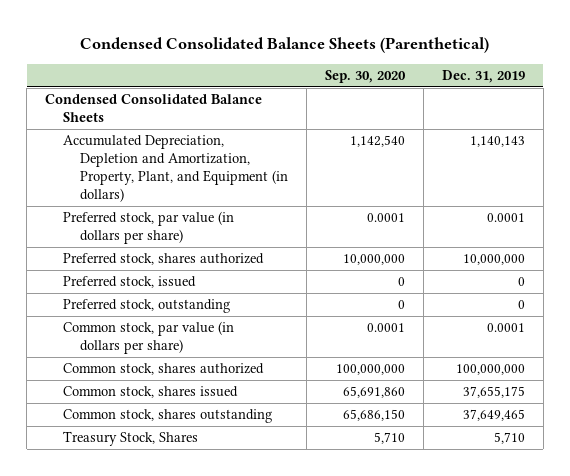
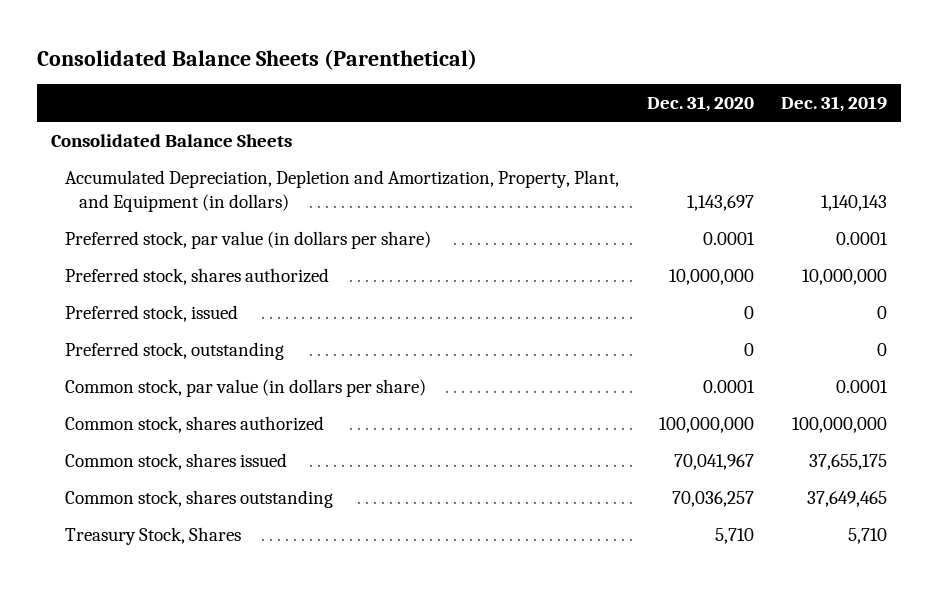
[80,37,490,54] Condensed Consolidated Balance Sheets (Parenthetical) -> [36,48,477,70] Consolidated Balance Sheets (Parenthetical)
[324,69,406,83] Sep. 30, 2020 -> none
none -> [646,96,754,113] Dec. 31, 2020
[45,94,263,123] Condensed Consolidated Balance Sheets -> [50,133,292,147] Consolidated Balance Sheets

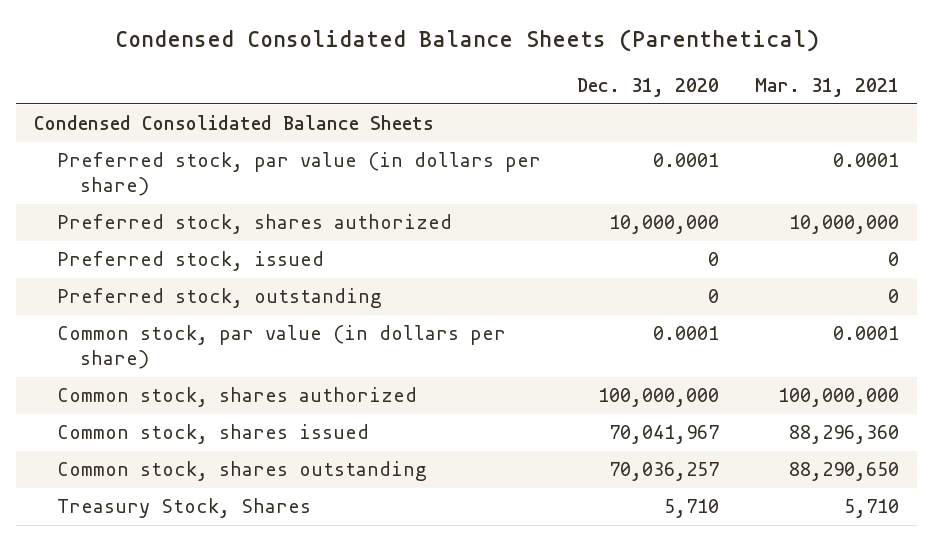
[36,48,477,70] Consolidated Balance Sheets (Parenthetical) -> [114,29,819,53] Condensed Consolidated Balance Sheets (Parenthetical)
[781,96,888,113] Dec. 31, 2019 -> none
none -> [754,78,899,98] Mar. 31, 2021
[64,169,619,212] Accumulated Depreciation, Depletion and Amortization, Property, Plant, and Equipment (in dollars) -> none
[50,133,292,147] Consolidated Balance Sheets -> [34,115,435,131] Condensed Consolidated Balance Sheets

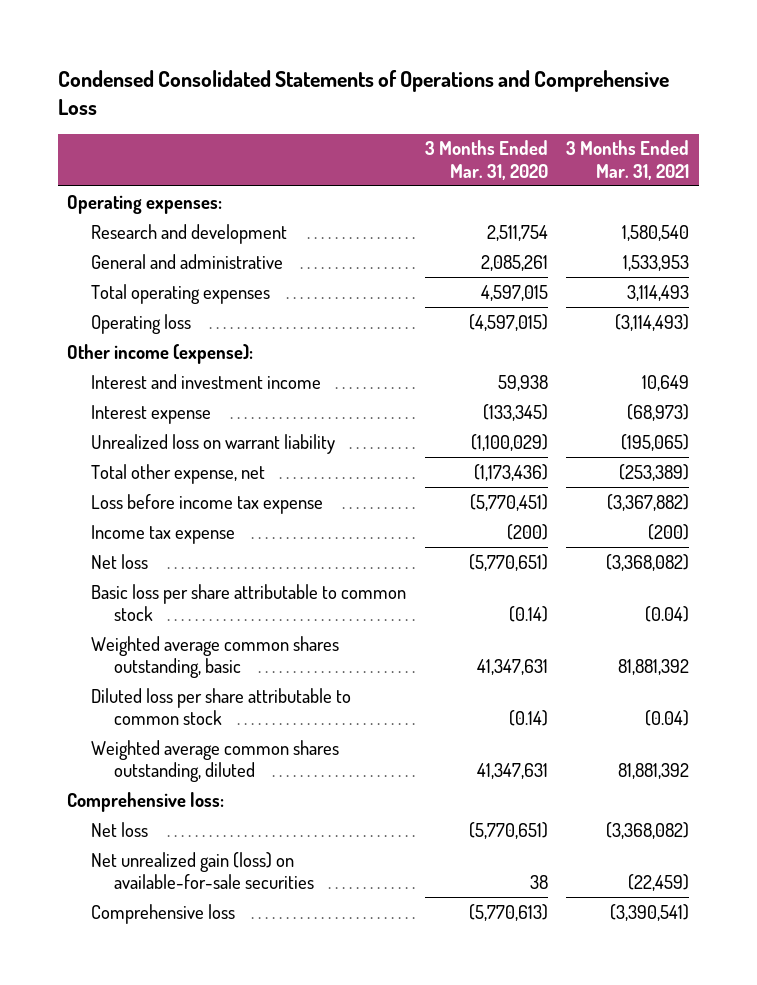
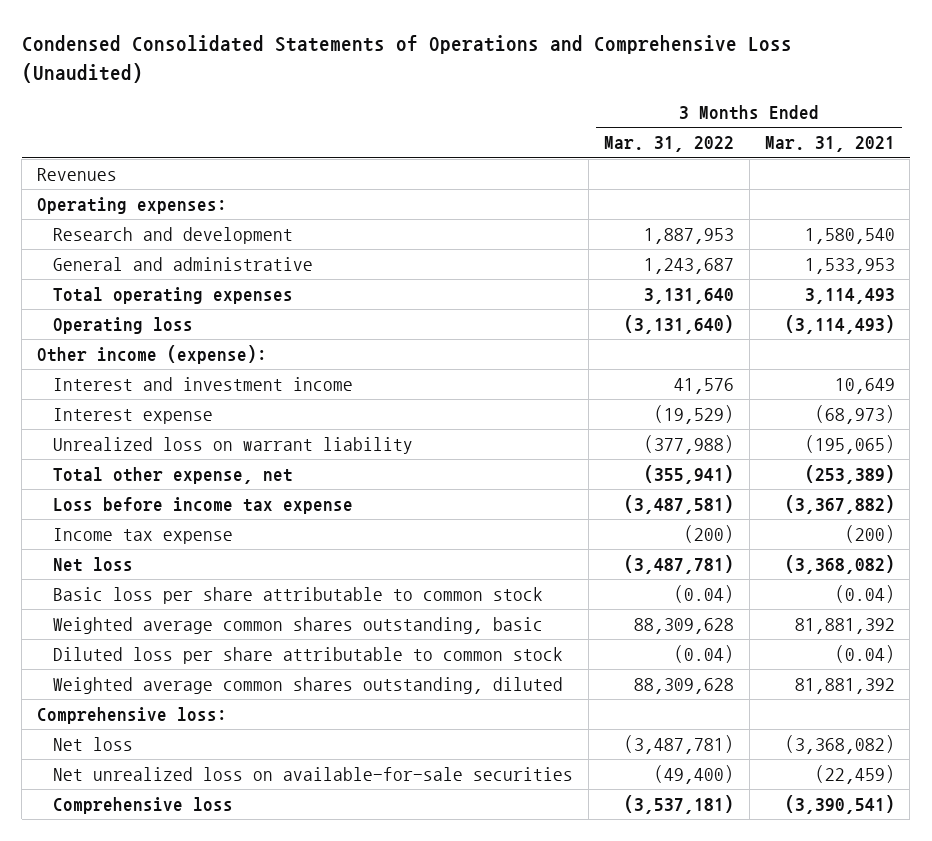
[57,69,669,116] Condensed Consolidated Statements of Operations and Comprehensive Loss -> [21,35,792,83] Condensed Consolidated Statements of Operations and Comprehensive Loss (Unaudited)
[424,140,548,180] 3 Months Ended Mar. 31, 2020 -> none
none -> [604,136,735,153] Mar. 31, 2022
none -> [37,167,118,181] Revenues
[90,851,314,890] Net unrealized gain (loss) on available-for-sale securities -> [53,766,574,781] Net unrealized loss on available-for-sale securities

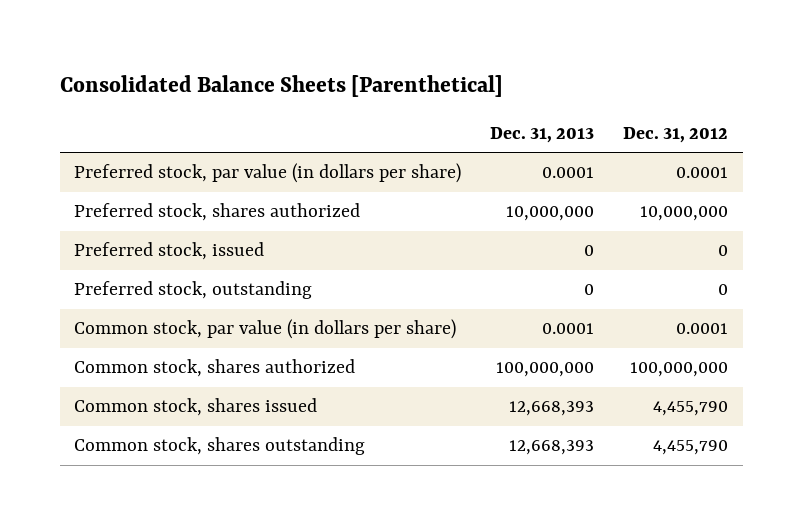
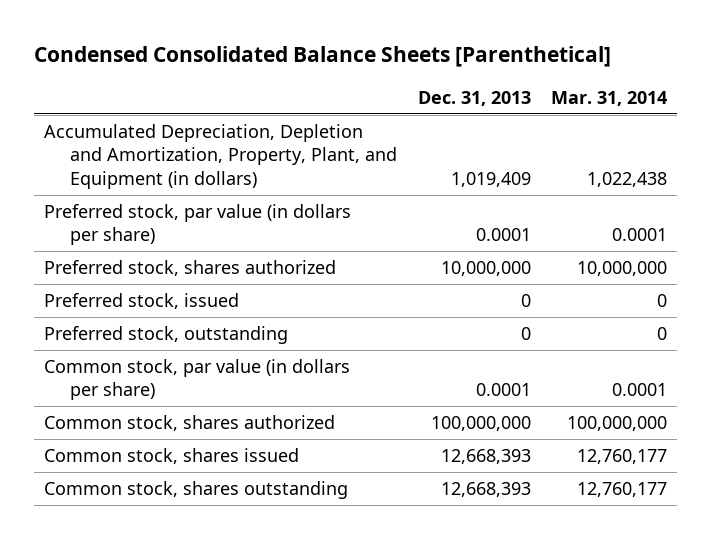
[59,75,503,98] Consolidated Balance Sheets [Parenthetical] -> [34,46,612,68] Condensed Consolidated Balance Sheets [Parenthetical]
[623,127,729,144] Dec. 31, 2012 -> none
none -> [550,90,667,106] Mar. 31, 2014
none -> [44,124,398,189] Accumulated Depreciation, Depletion and Amortization, Property, Plant, and Equipment (in dollars)

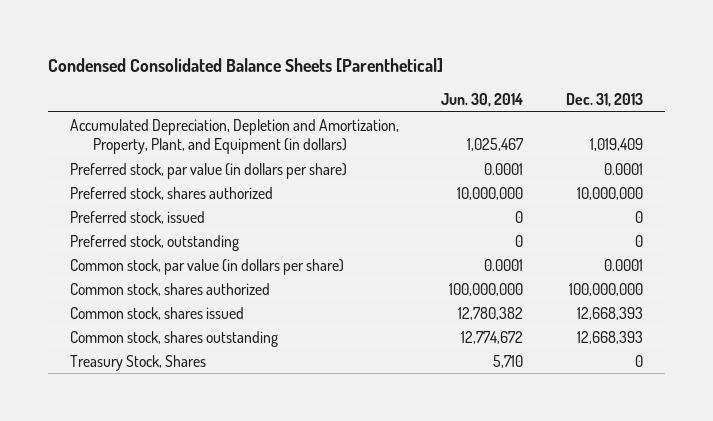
[550,90,667,106] Mar. 31, 2014 -> none
none -> [441,93,524,108] Jun. 30, 2014
none -> [69,354,206,371] Treasury Stock, Shares

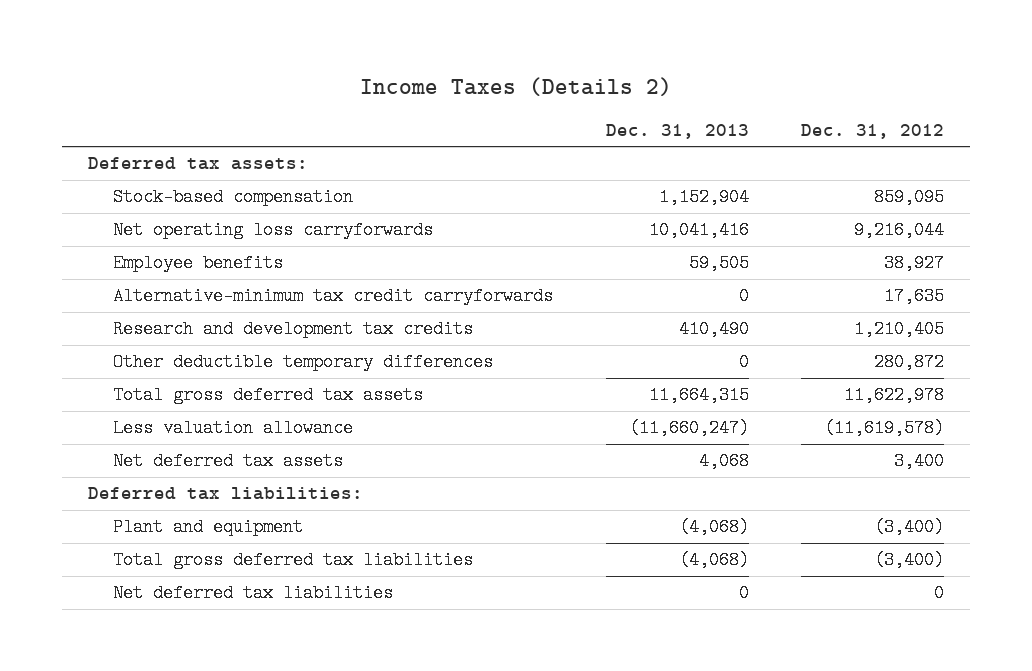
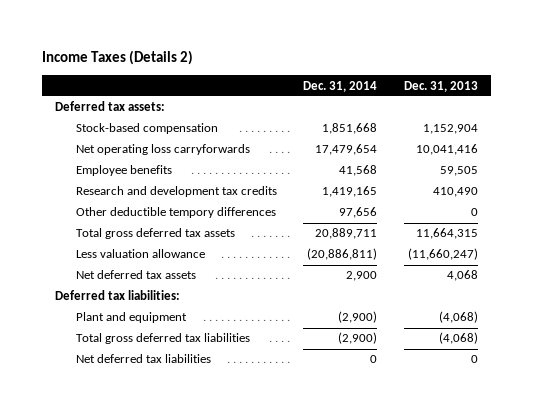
[801,124,945,140] Dec. 31, 2012 -> none
none -> [303,80,378,92] Dec. 31, 2014
[113,287,554,306] Alternative-minimum tax credit carryforwards -> none
[113,353,494,372] Other deductible temporary differences -> [75,207,276,219] Other deductible tempory differences

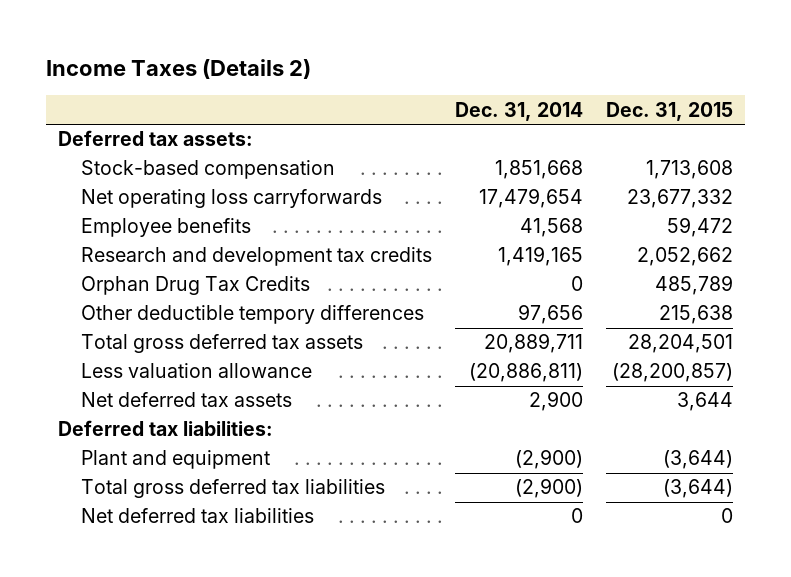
[403,80,478,92] Dec. 31, 2013 -> none
none -> [606,101,734,121] Dec. 31, 2015
none -> [80,276,310,296] Orphan Drug Tax Credits

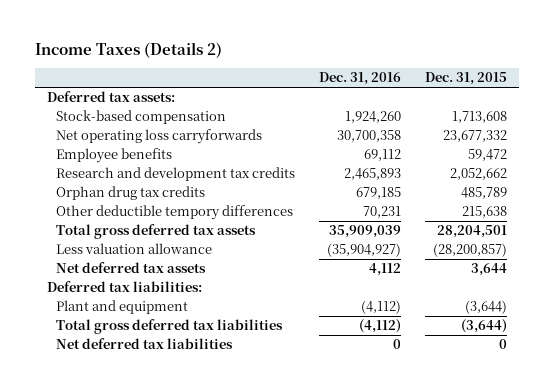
[454,101,583,121] Dec. 31, 2014 -> none
none -> [319,72,402,86] Dec. 31, 2016
[80,276,310,296] Orphan Drug Tax Credits -> [56,186,206,201] Orphan drug tax credits

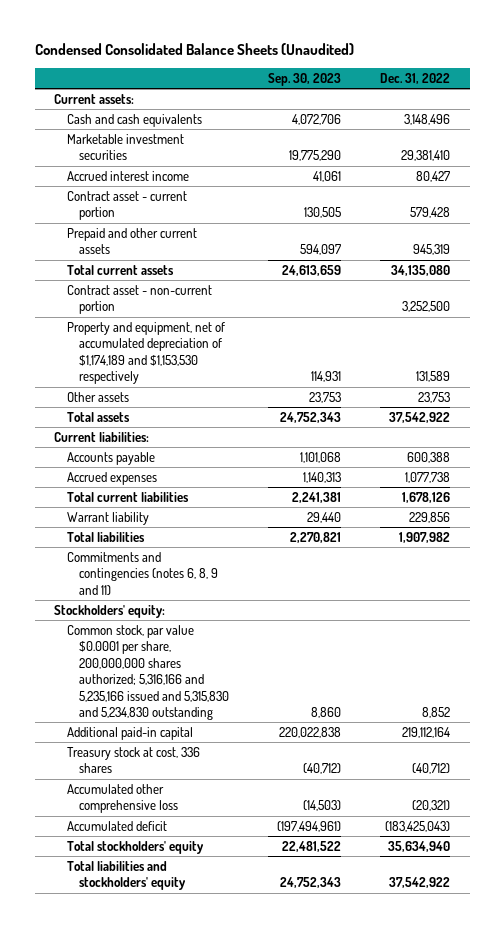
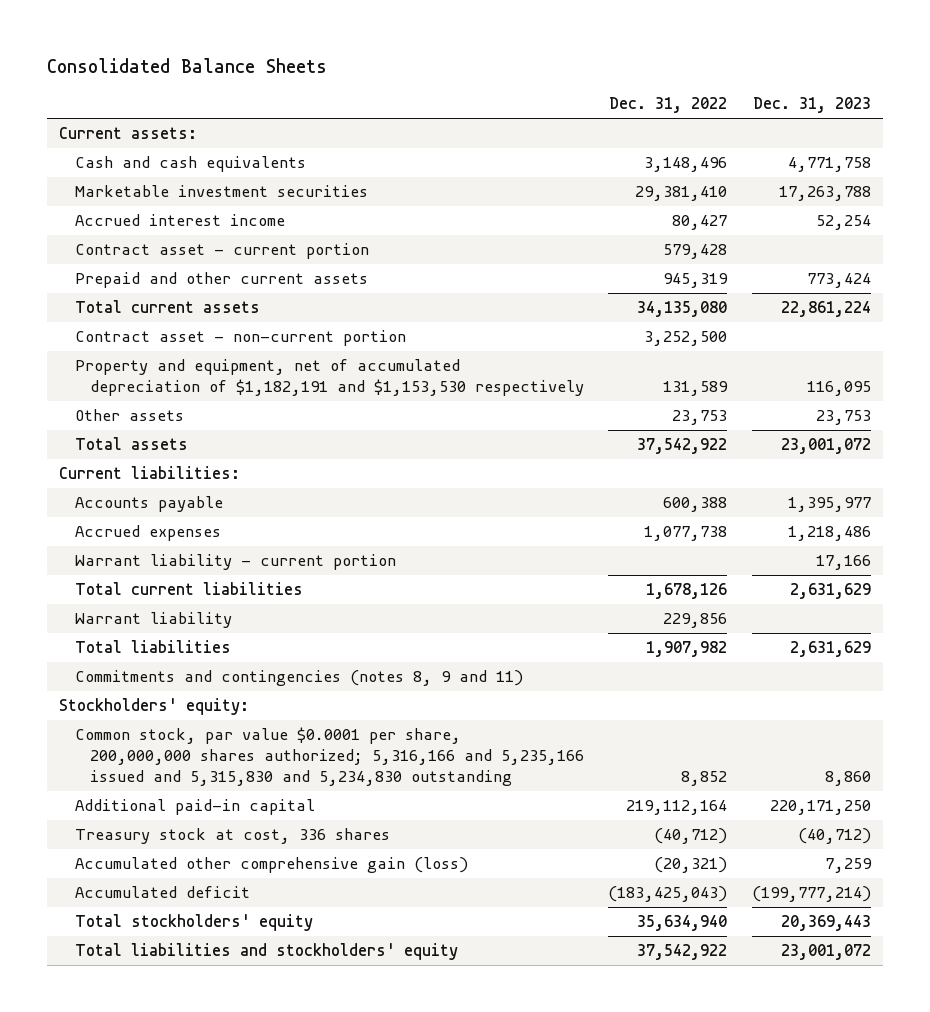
[34,42,354,55] Condensed Consolidated Balance Sheets (Unaudited) -> [47,57,328,73] Consolidated Balance Sheets
[268,73,342,87] Sep. 30, 2023 -> none
none -> [752,97,871,114] Dec. 31, 2023
[66,321,225,385] Property and equipment, net of accumulated depreciation of $1,174,189 and $1,153,530 respectively -> [74,359,585,397] Property and equipment, net of accumulated depreciation of $1,182,191 and $1,153,530 respectively
none -> [74,554,396,571] Warrant liability - current portion
[66,551,219,595] Commitments and contingencies (notes 6, 8, 9 and 11) -> [74,670,523,687] Commitments and contingencies (notes 8, 9 and 11)
[66,783,179,814] Accumulated other comprehensive loss -> [74,857,468,874] Accumulated other comprehensive gain (loss)

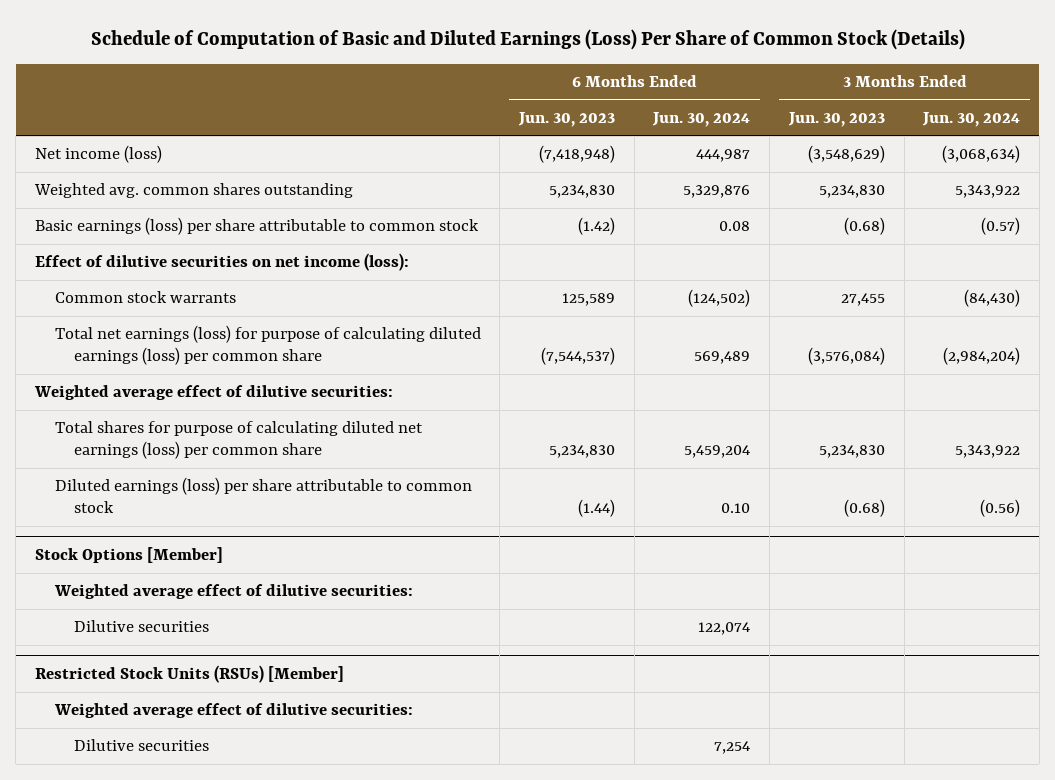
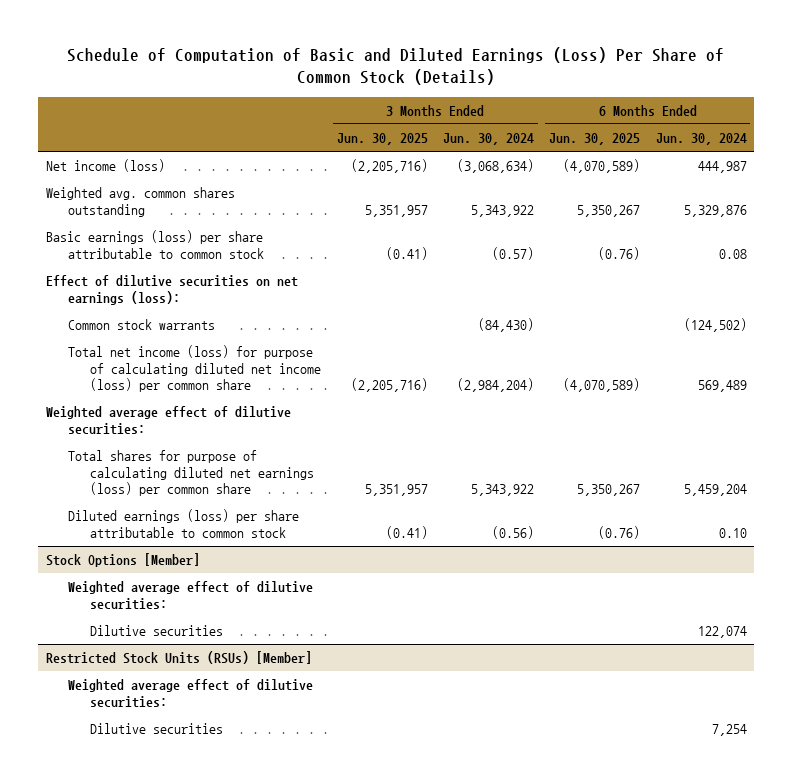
[517,111,615,127] Jun. 30, 2023 -> none
[787,111,885,127] Jun. 30, 2023 -> none
none -> [336,133,428,146] Jun. 30, 2025
none -> [549,133,641,146] Jun. 30, 2025
[34,253,409,272] Effect of dilutive securities on net income (loss): -> [46,275,299,305] Effect of dilutive securities on net earnings (loss):
[54,325,481,366] Total net earnings (loss) for purpose of calculating diluted earnings (loss) per common share -> [68,345,322,393] Total net income (loss) for purpose of calculating diluted net income (loss) per common share

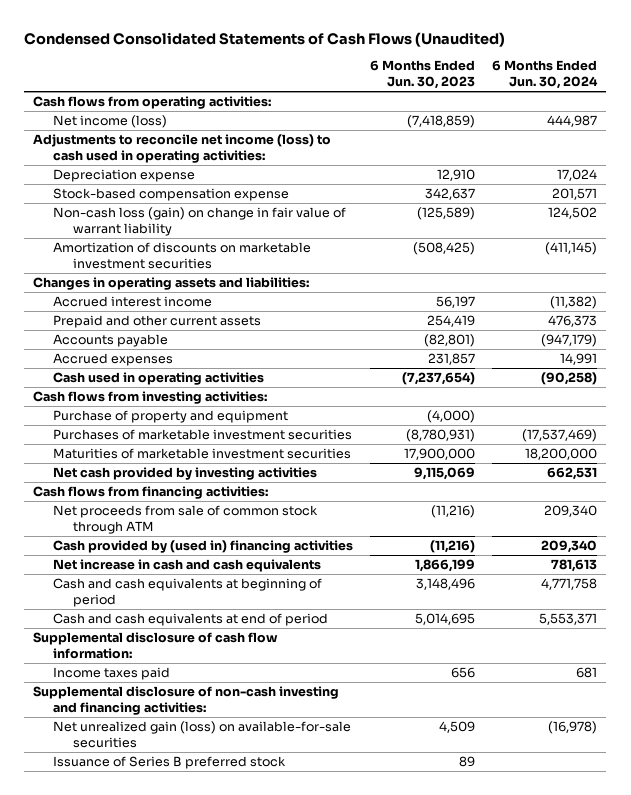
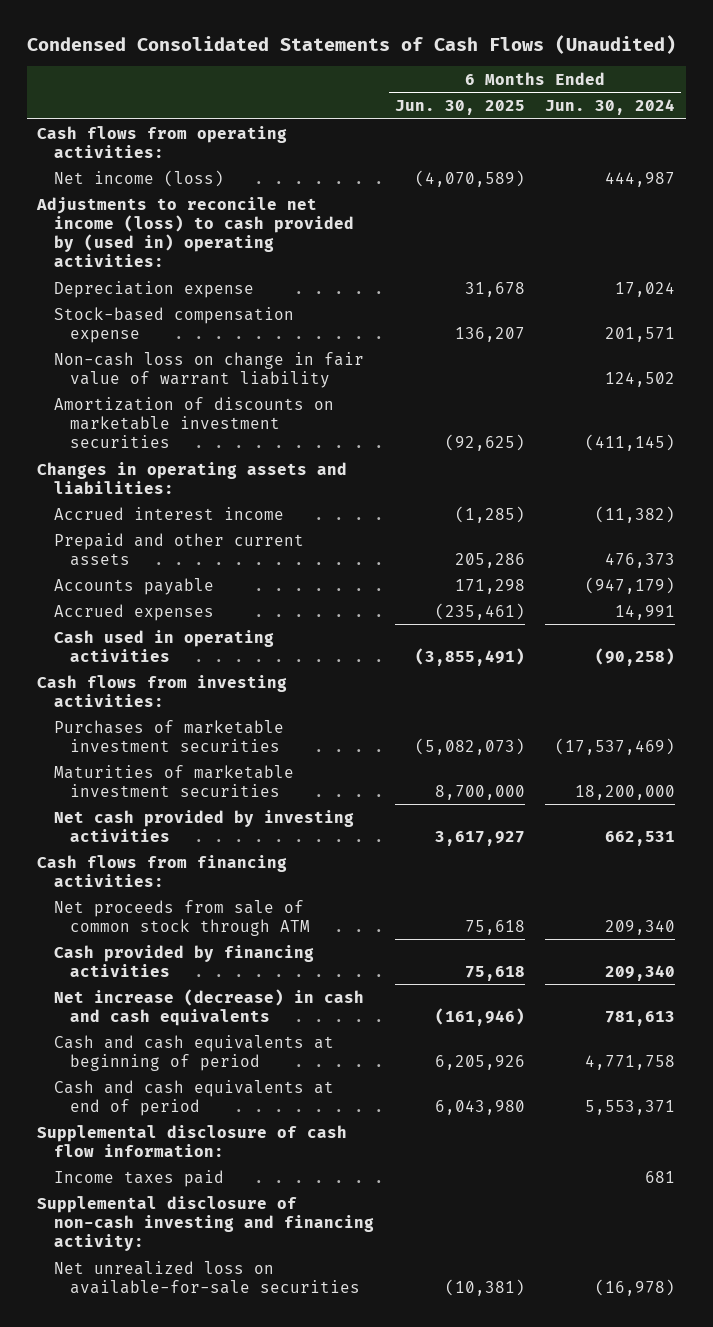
[370,60,476,90] 6 Months Ended Jun. 30, 2023 -> none
none -> [394,99,525,115] Jun. 30, 2025
[33,134,332,164] Adjustments to reconcile net income (loss) to cash used in operating activities: -> [36,196,354,268] Adjustments to reconcile net income (loss) to cash provided by (used in) operating activities:
[52,207,346,237] Non-cash loss (gain) on change in fair value of warrant liability -> [53,351,364,388] Non-cash loss on change in fair value of warrant liability
[52,410,288,424] Purchase of property and equipment -> none
[52,540,353,554] Cash provided by (used in) financing activities -> [53,944,314,977] Cash provided by financing activities
[52,559,321,573] Net increase in cash and cash equivalents -> [53,988,364,1026] Net increase (decrease) in cash and cash equivalents
[52,756,286,770] Issuance of Series B preferred stock -> none
[33,686,340,716] Supplemental disclosure of non-cash investing and financing activities: -> [37,1195,374,1251] Supplemental disclosure of non-cash investing and financing activity:
[52,721,351,749] Net unrealized gain (loss) on available-for-sale securities -> [53,1260,361,1294] Net unrealized loss on available-for-sale securities

